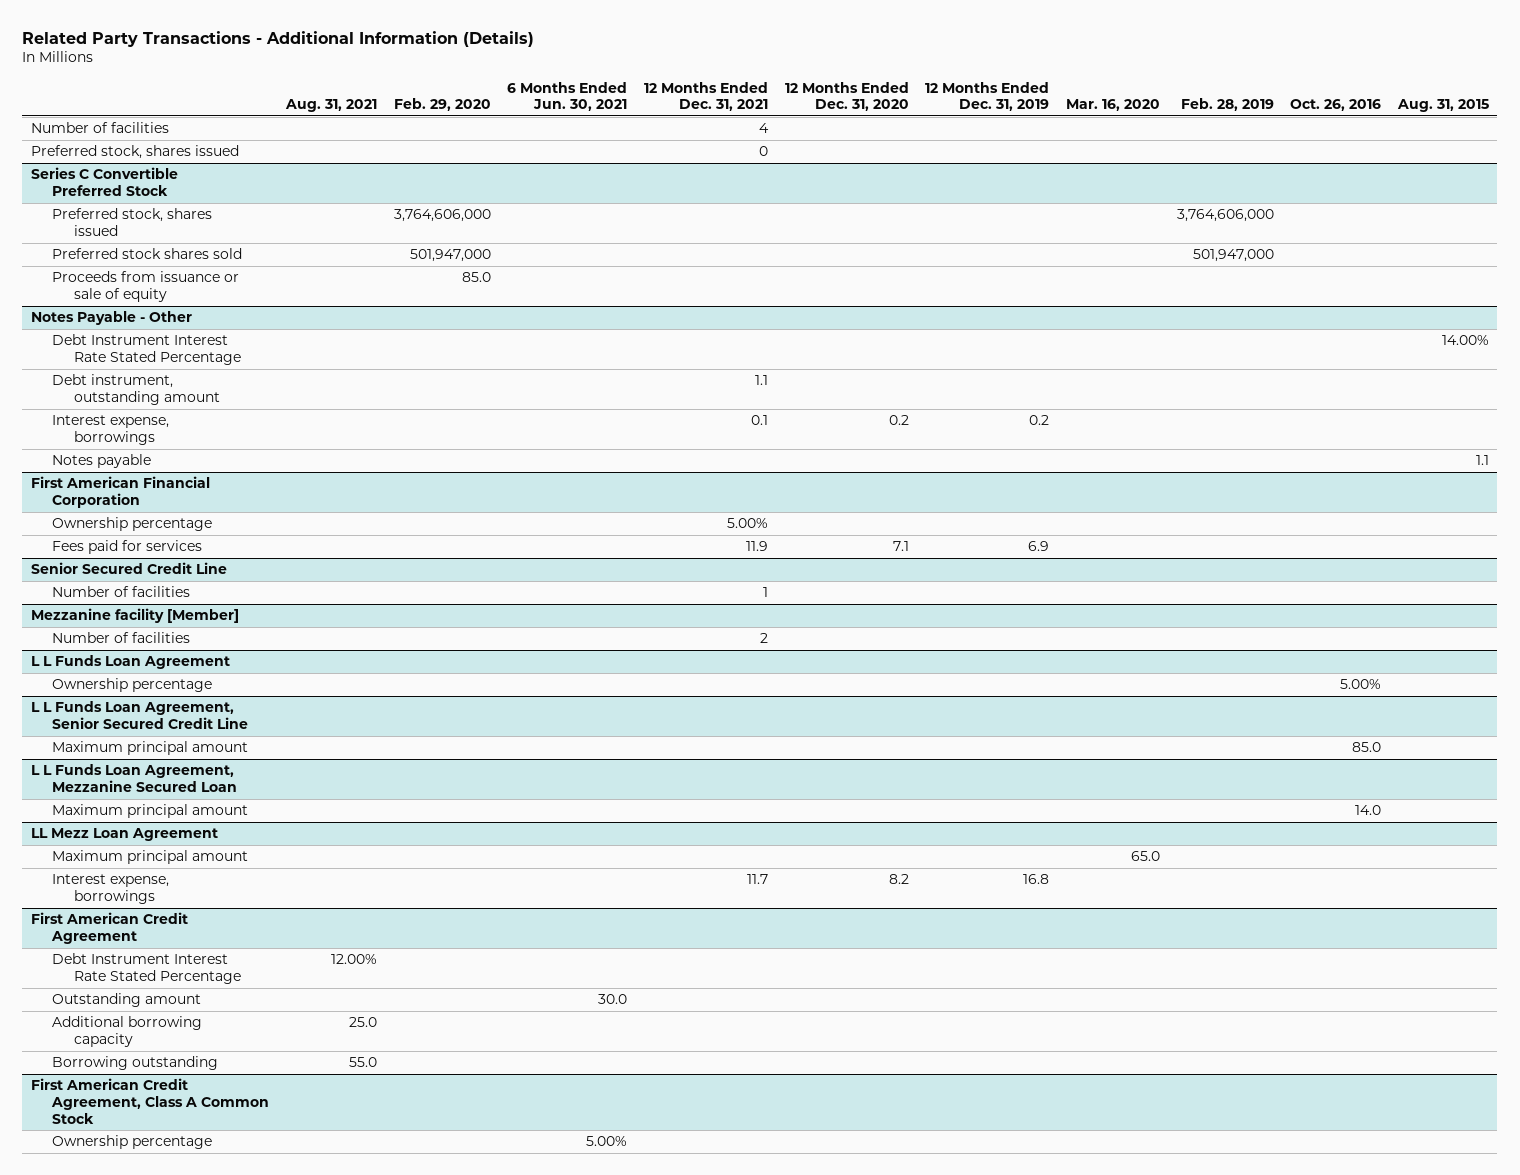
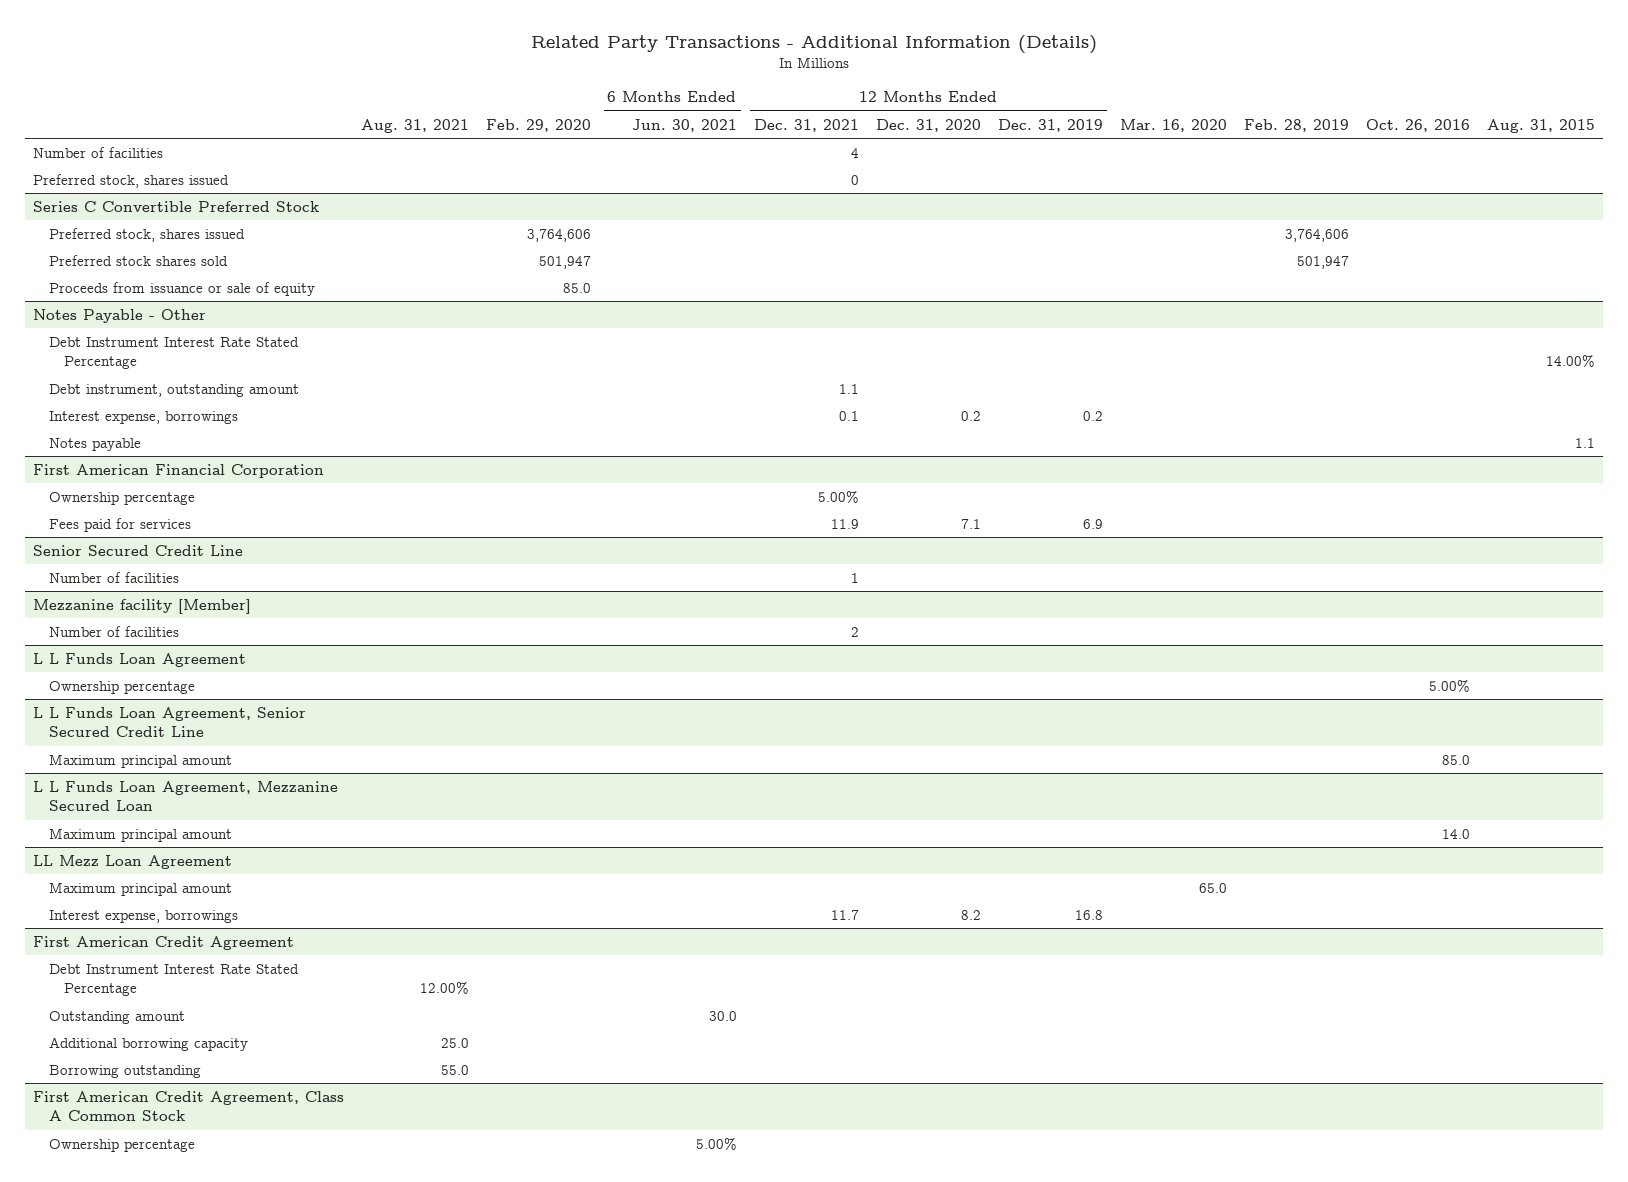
[393,209,491,223] 3,764,606,000 -> [527,228,592,242] 3,764,606
[1176,209,1274,223] 3,764,606,000 -> [1284,228,1349,242] 3,764,606
[409,249,491,263] 501,947,000 -> [539,255,592,269] 501,947
[1192,249,1274,263] 501,947,000 -> [1296,255,1349,269] 501,947

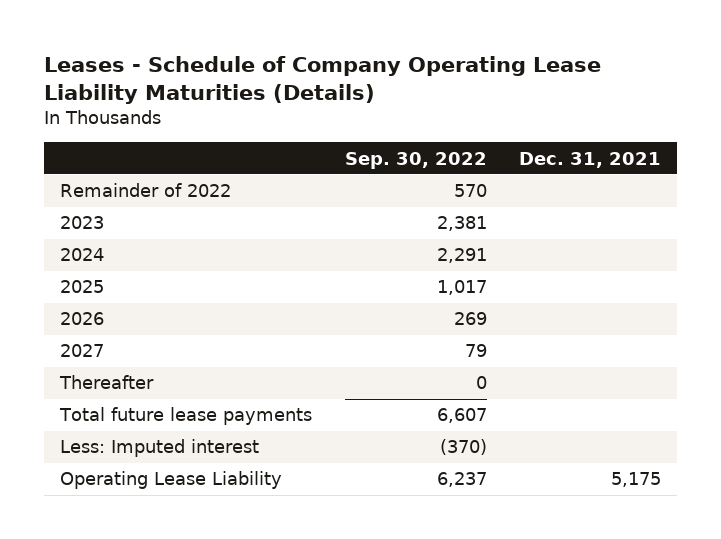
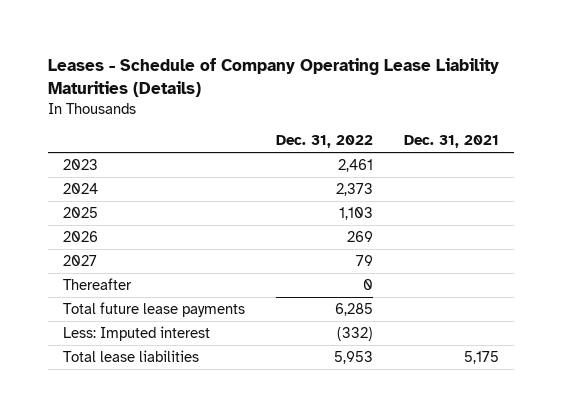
[344,151,487,169] Sep. 30, 2022 -> none
none -> [276,135,374,149] Dec. 31, 2022
[59,183,231,198] Remainder of 2022 -> none
[59,471,282,490] Operating Lease Liability -> [63,349,200,362] Total lease liabilities

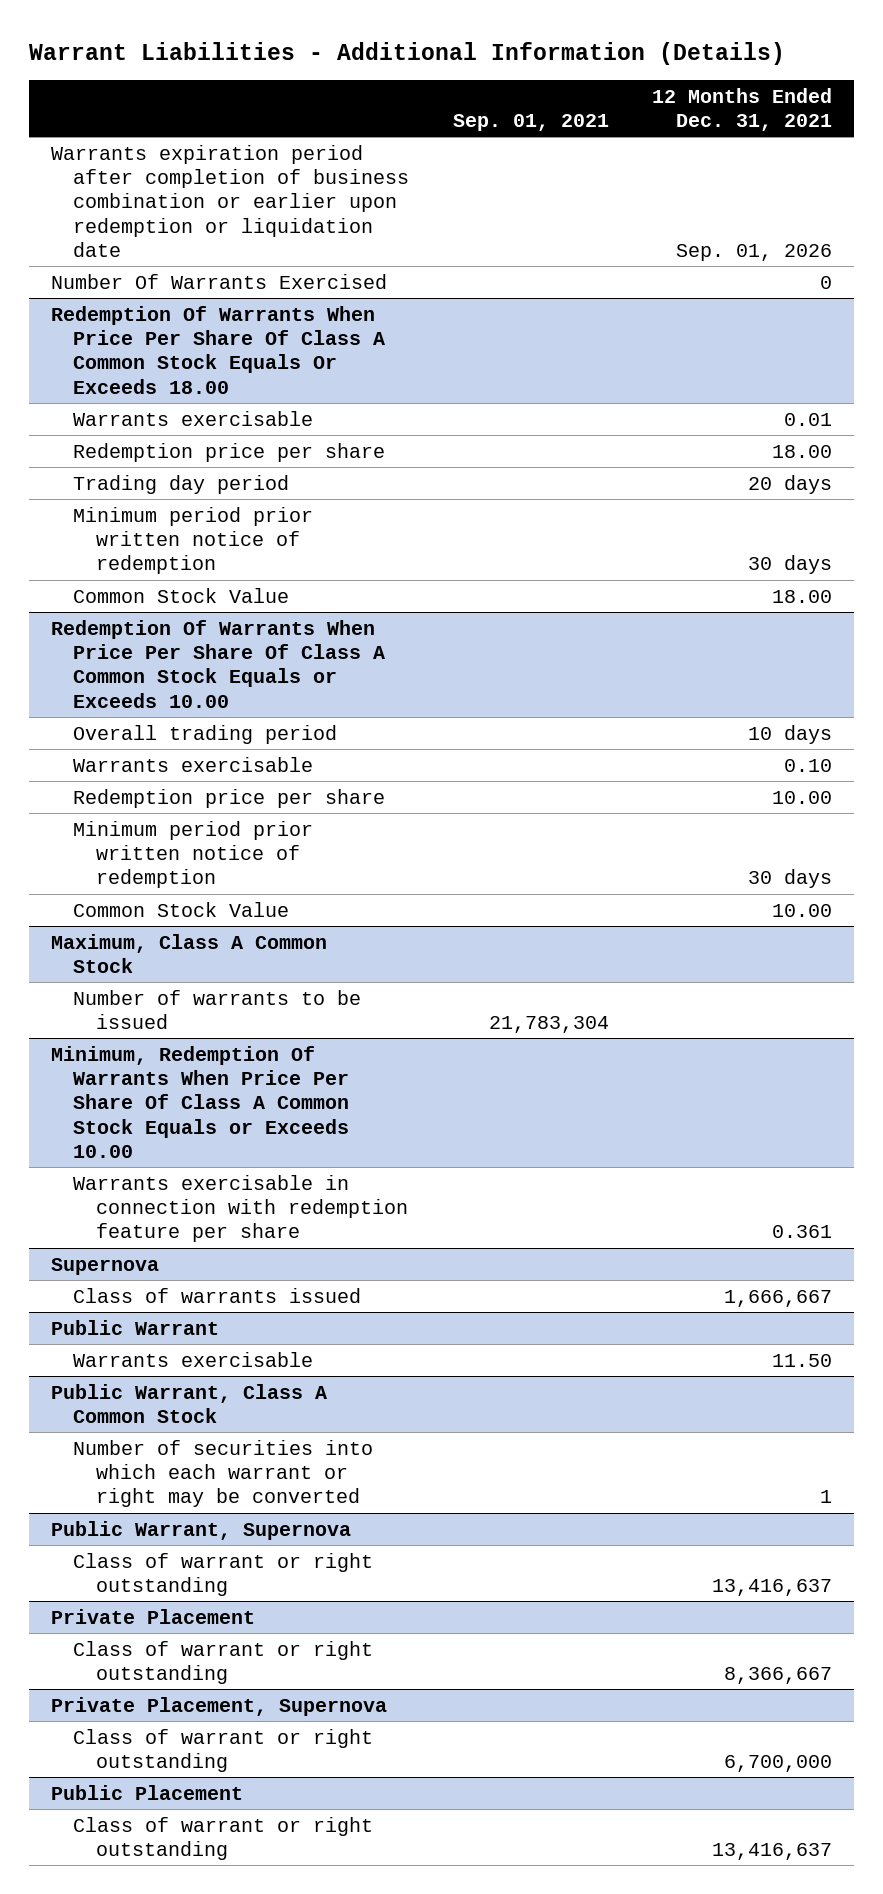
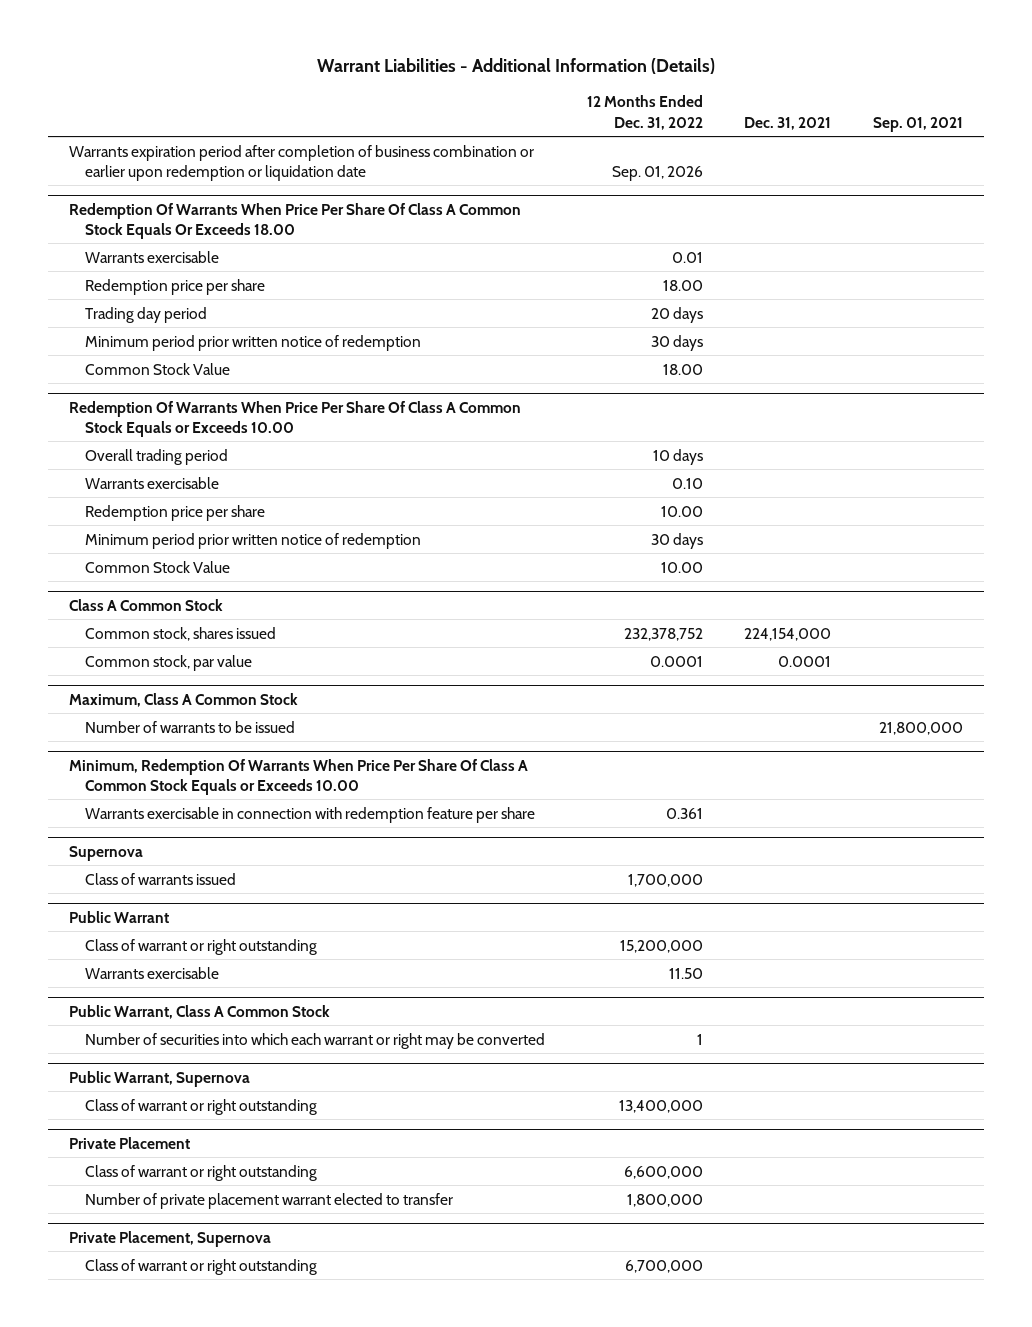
[652,87,833,132] 12 Months Ended Dec. 31, 2021 -> none
none -> [586,95,703,130] 12 Months Ended Dec. 31, 2022
none -> [744,116,832,130] Dec. 31, 2021
[50,273,387,289] Number Of Warrants Exercised -> none
none -> [68,598,223,611] Class A Common Stock
none -> [85,626,277,641] Common stock, shares issued
none -> [85,654,253,671] Common stock, par value
[488,1015,609,1033] 21,783,304 -> [879,721,964,735] 21,800,000
none -> [85,938,318,955] Class of warrant or right outstanding
none -> [85,1192,454,1209] Number of private placement warrant elected to transfer
[50,1784,243,1800] Public Placement -> none
[73,1816,374,1860] Class of warrant or right outstanding -> none

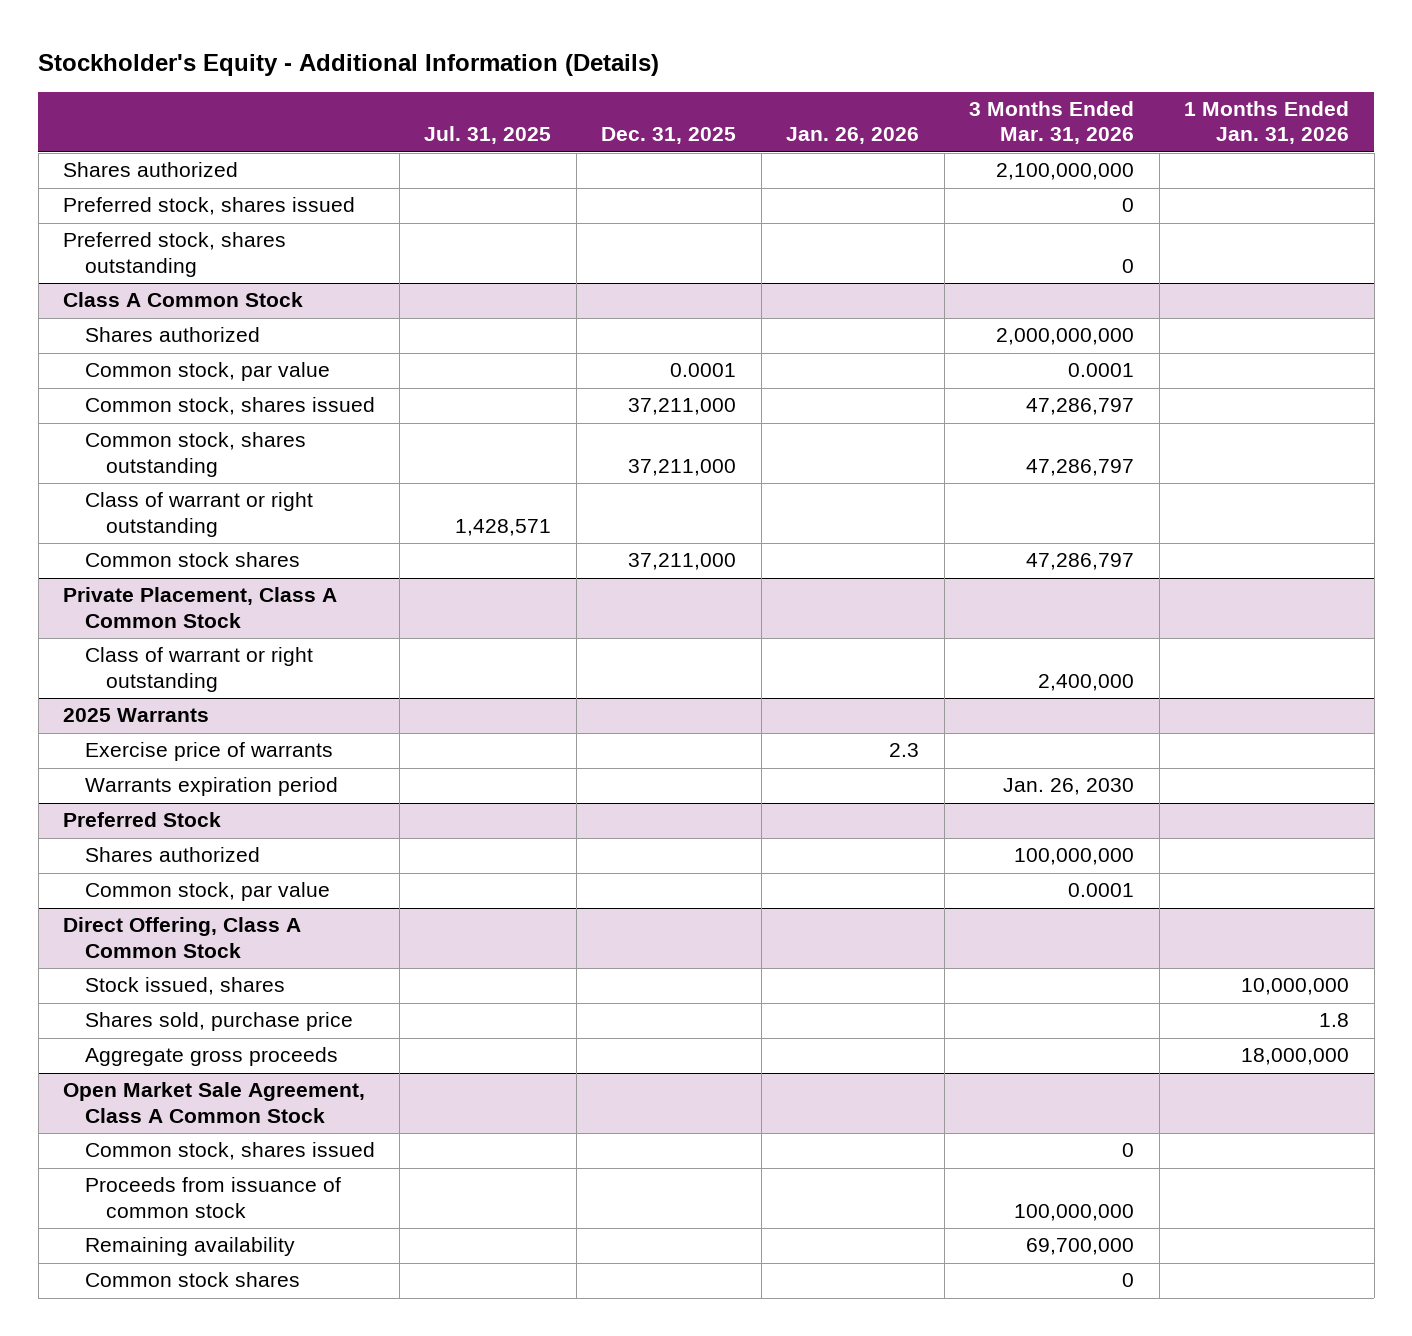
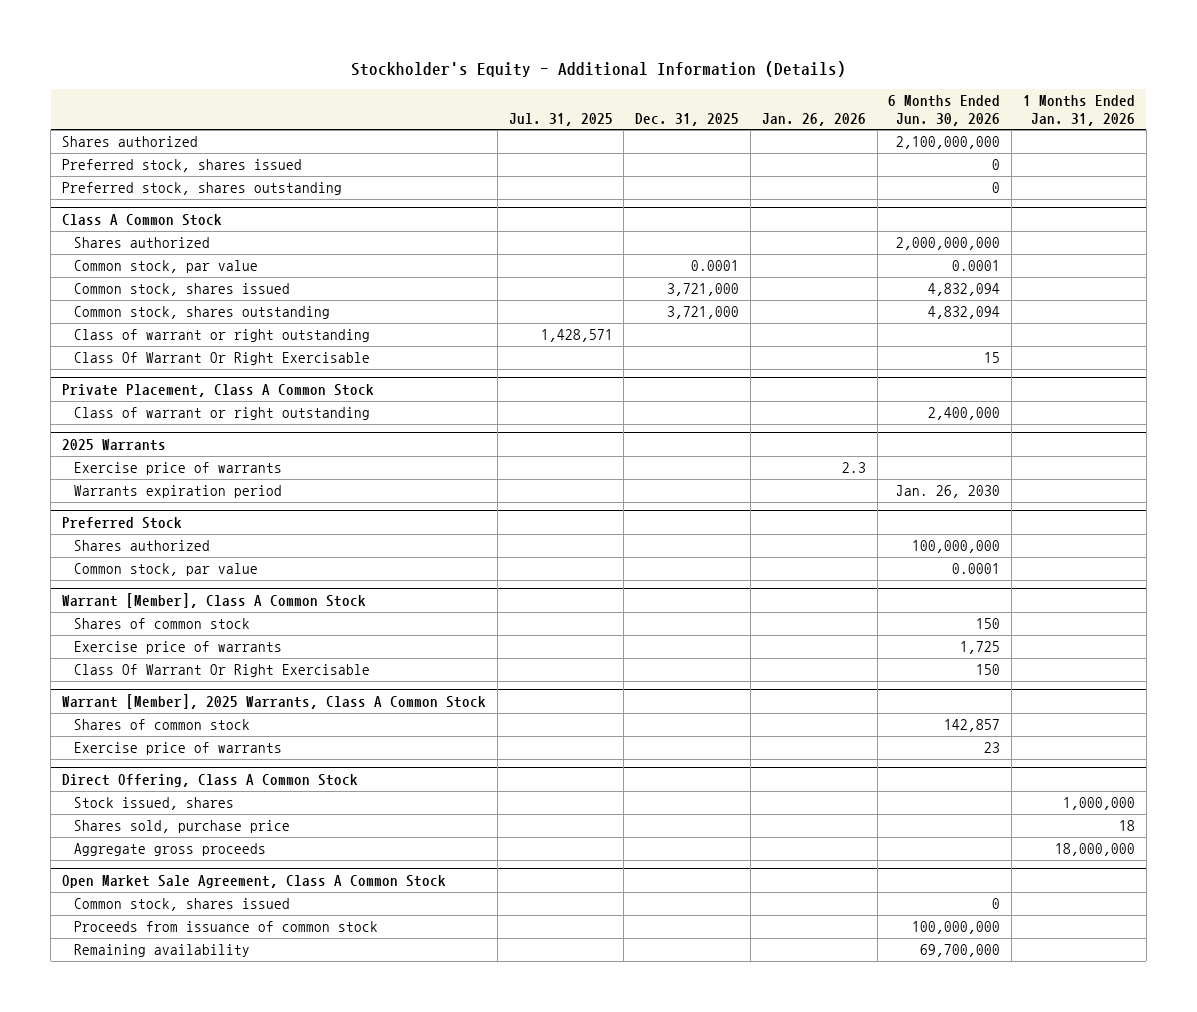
[969,100,1135,145] 3 Months Ended Mar. 31, 2026 -> none
none -> [888,95,1001,126] 6 Months Ended Jun. 30, 2026
[628,398,737,416] 37,211,000 -> [667,283,740,297] 3,721,000
[628,458,737,476] 37,211,000 -> [667,306,740,320] 3,721,000
[84,552,300,568] Common stock shares -> none
none -> [74,352,371,366] Class Of Warrant Or Right Exercisable
none -> [61,593,366,609] Warrant [Member], Class A Common Stock
none -> [74,618,251,630] Shares of common stock
none -> [74,641,283,655] Exercise price of warrants
none -> [74,664,371,678] Class Of Warrant Or Right Exercisable
none -> [61,694,486,710] Warrant [Member], 2025 Warrants, Class A Common Stock
none -> [74,719,251,731] Shares of common stock
none -> [74,742,283,756] Exercise price of warrants
[1241,978,1350,996] 10,000,000 -> [1063,797,1136,811] 1,000,000
[1319,1013,1350,1028] 1.8 -> [1119,820,1136,832] 18
[84,1272,300,1288] Common stock shares -> none

